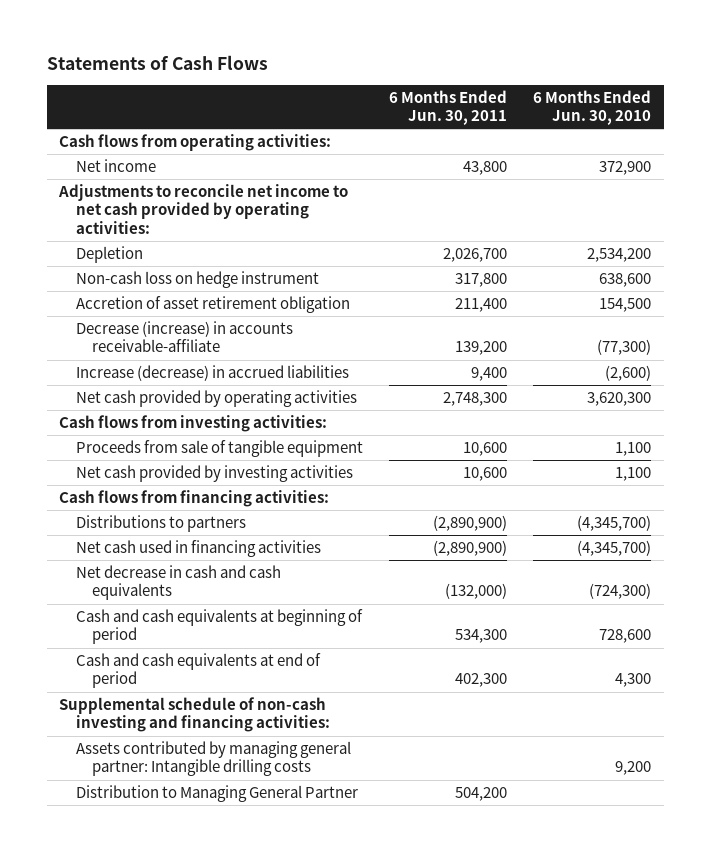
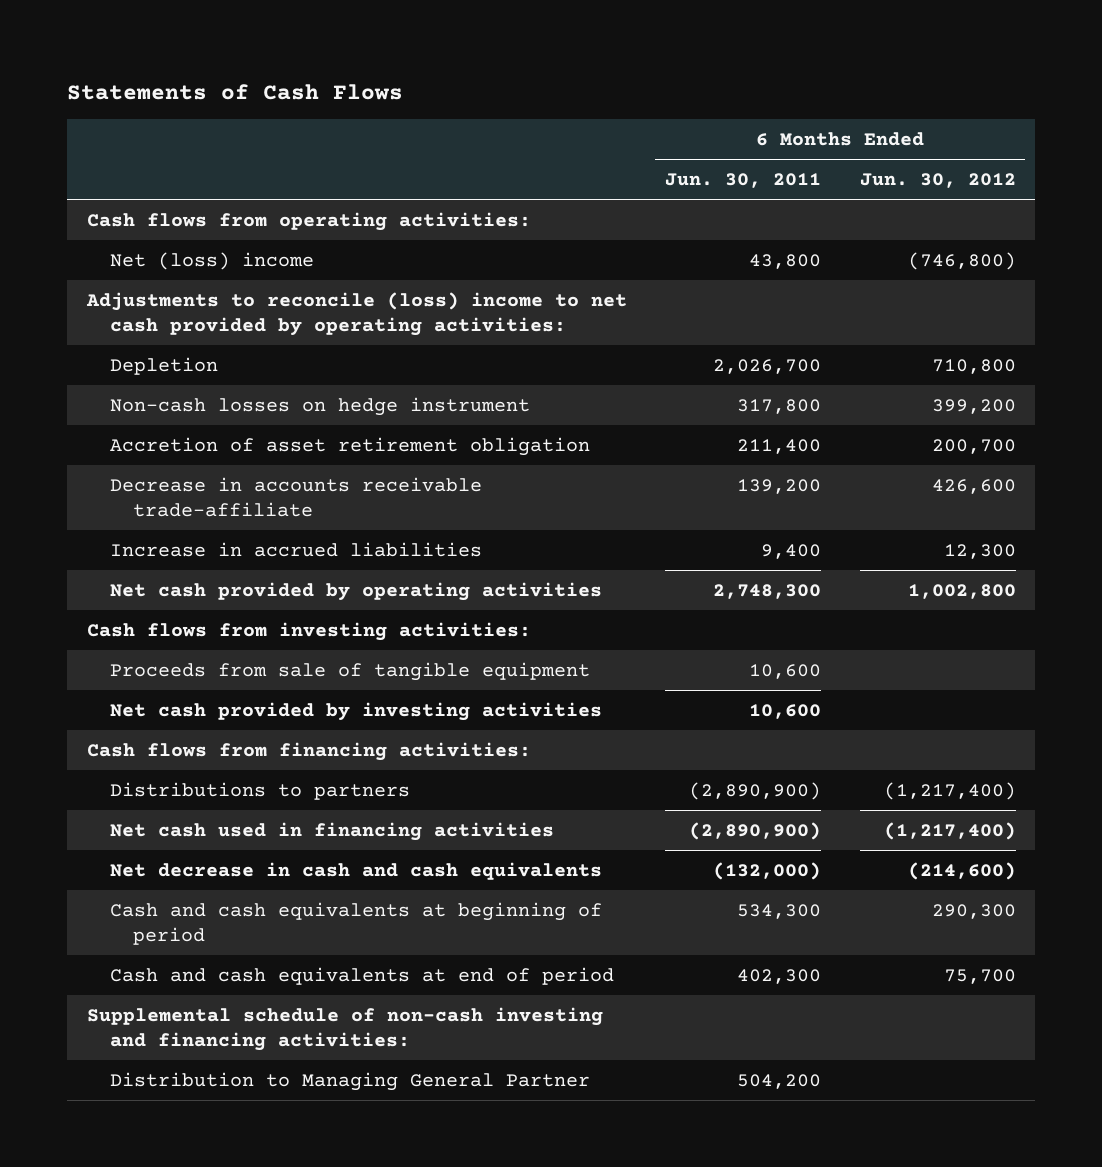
[532,89,651,126] 6 Months Ended Jun. 30, 2010 -> none
none -> [859,173,1016,189] Jun. 30, 2012
[75,159,156,173] Net income -> [109,252,314,271] Net (loss) income
[58,184,349,234] Adjustments to reconcile net income to net cash provided by operating activities: -> [85,292,627,337] Adjustments to reconcile (loss) income to net cash provided by operating activities:
[75,271,319,289] Non-cash loss on hedge instrument -> [109,397,530,417] Non-cash losses on hedge instrument
[75,321,293,353] Decrease (increase) in accounts receivable-affiliate -> [109,477,482,518] Decrease in accounts receivable trade-affiliate
[75,365,349,382] Increase (decrease) in accrued liabilities -> [109,542,482,558] Increase in accrued liabilities
[75,741,351,777] Assets contributed by managing general partner: Intangible drilling costs -> none

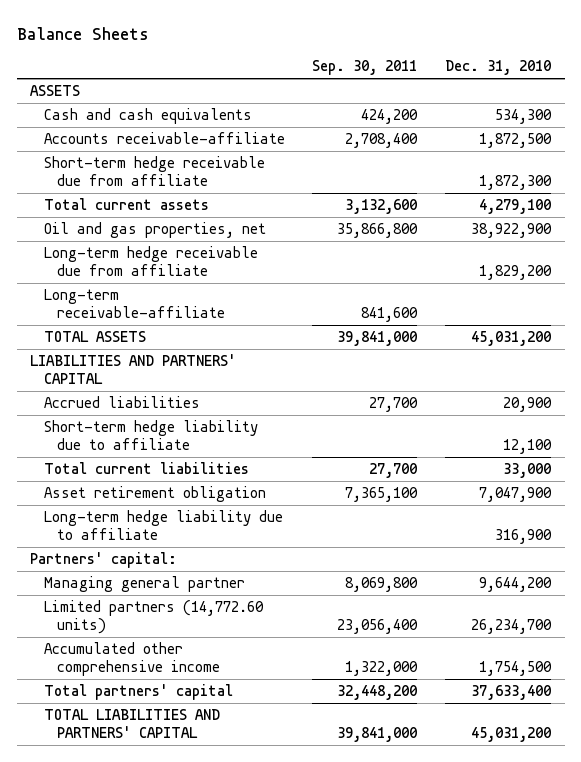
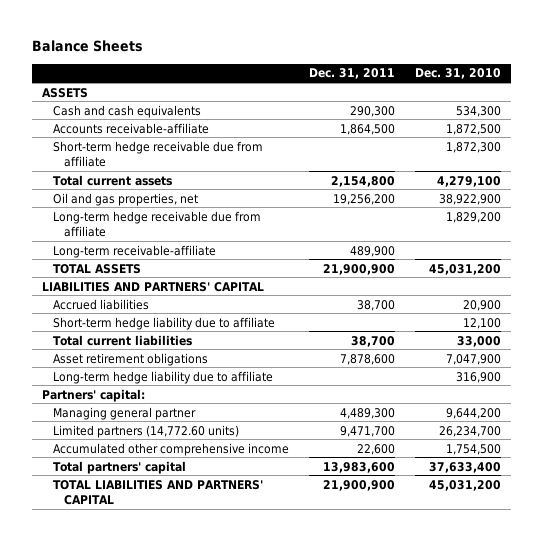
[312,60,418,76] Sep. 30, 2011 -> none
none -> [309,68,396,80] Dec. 31, 2011
[43,485,266,502] Asset retirement obligation -> [53,352,209,366] Asset retirement obligations

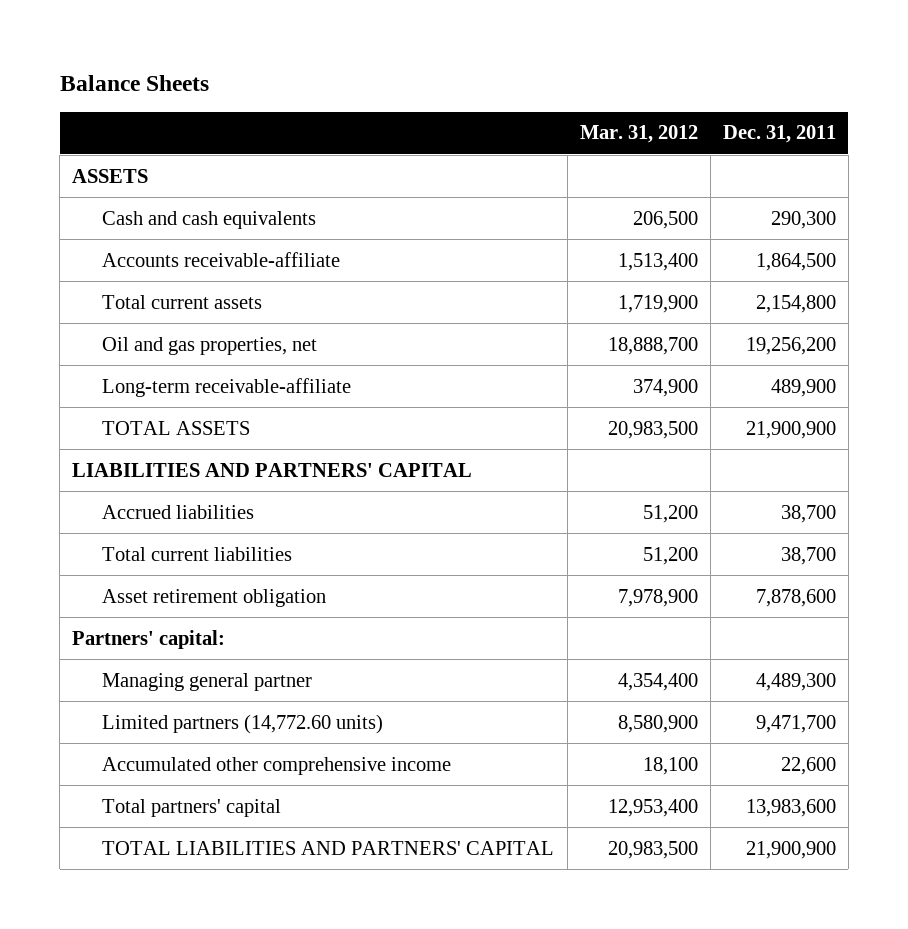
[414,68,501,80] Dec. 31, 2010 -> none
none -> [579,125,698,144] Mar. 31, 2012
[53,140,264,167] Short-term hedge receivable due from affiliate -> none
[53,210,262,237] Long-term hedge receivable due from affiliate -> none
[53,316,276,330] Short-term hedge liability due to affiliate -> none
[53,370,274,384] Long-term hedge liability due to affiliate -> none
[53,352,209,366] Asset retirement obligations -> [102,588,327,607] Asset retirement obligation

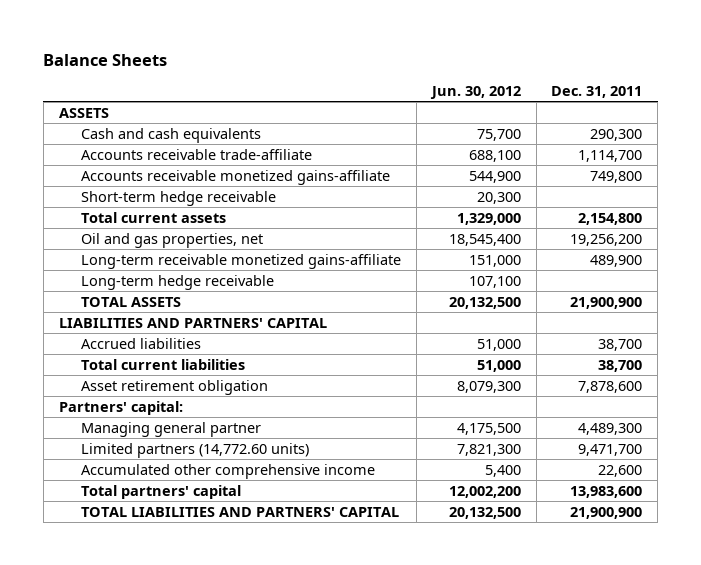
[579,125,698,144] Mar. 31, 2012 -> none
none -> [429,85,521,99] Jun. 30, 2012
[102,251,341,267] Accounts receivable-affiliate -> [80,148,312,160] Accounts receivable trade-affiliate
[755,252,836,271] 1,864,500 -> [578,149,643,162] 1,114,700
none -> [80,169,390,185] Accounts receivable monetized gains-affiliate
none -> [80,190,276,206] Short-term hedge receivable
[102,377,352,397] Long-term receivable-affiliate -> [80,253,401,269] Long-term receivable monetized gains-affiliate
none -> [80,274,274,290] Long-term hedge receivable

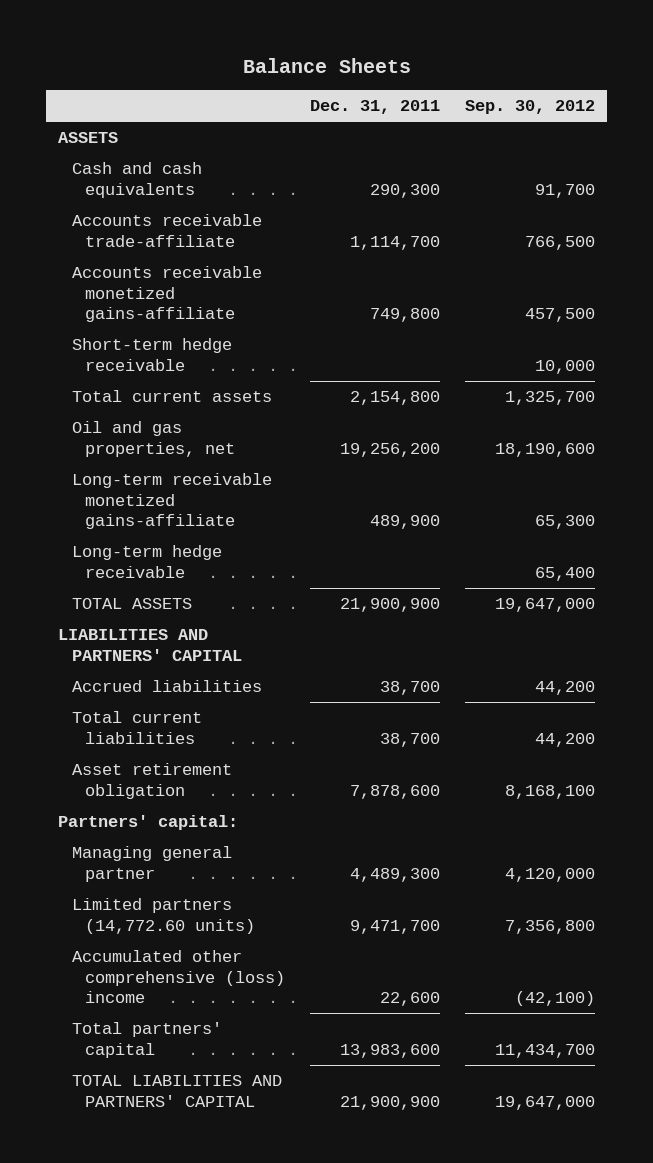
[429,85,521,99] Jun. 30, 2012 -> none
none -> [464,100,595,115] Sep. 30, 2012
[80,463,375,479] Accumulated other comprehensive income -> [71,950,286,1003] Accumulated other comprehensive (loss) income

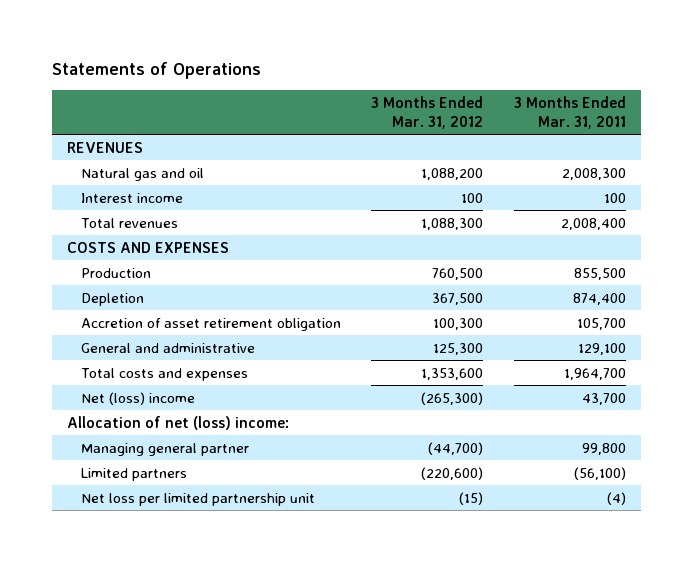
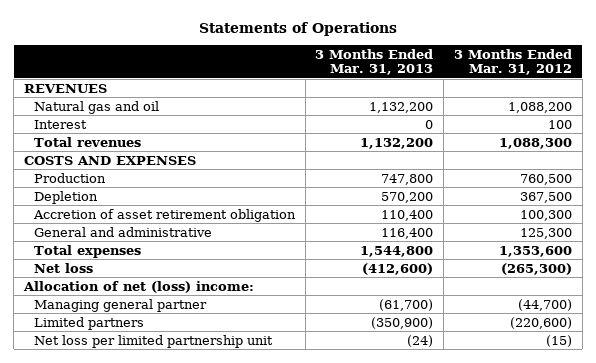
[513,96,626,129] 3 Months Ended Mar. 31, 2011 -> none
none -> [315,48,434,76] 3 Months Ended Mar. 31, 2013
[80,192,183,203] Interest income -> [33,119,87,129] Interest
[80,367,248,381] Total costs and expenses -> [33,244,141,258] Total expenses
[80,391,195,405] Net (loss) income -> [33,262,93,273] Net loss

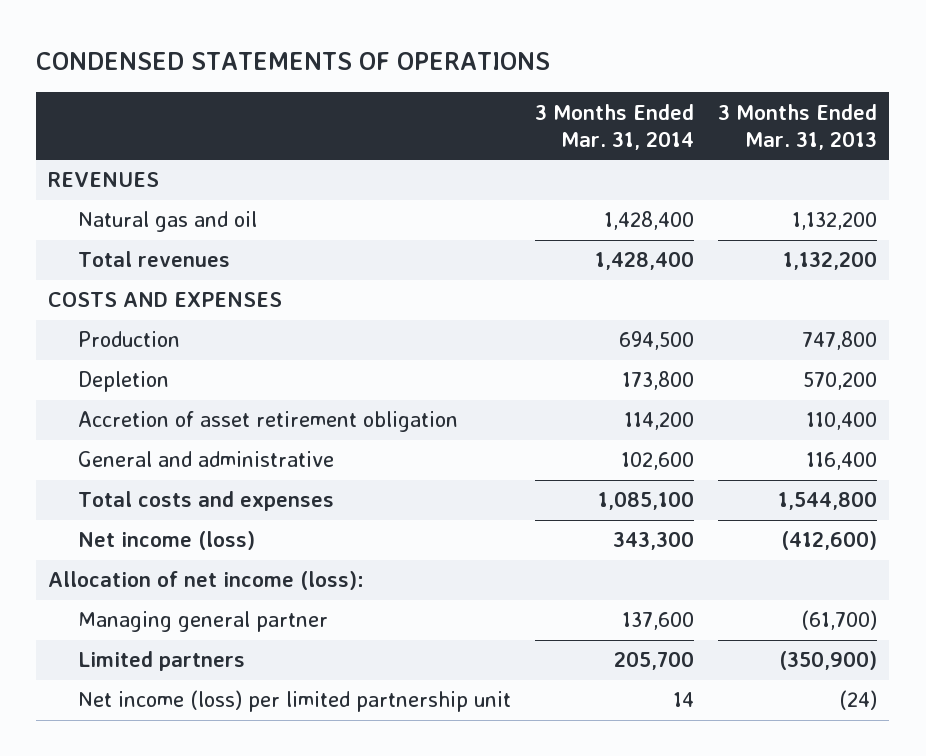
[199,22,398,37] Statements of Operations -> [36,52,551,71] CONDENSED STATEMENTS OF OPERATIONS
[454,48,573,76] 3 Months Ended Mar. 31, 2012 -> none
none -> [535,103,695,150] 3 Months Ended Mar. 31, 2014
[33,119,87,129] Interest -> none
[33,244,141,258] Total expenses -> [77,491,334,512] Total costs and expenses
[33,262,93,273] Net loss -> [77,531,255,551] Net income (loss)
[23,280,255,293] Allocation of net (loss) income: -> [48,571,365,591] Allocation of net income (loss):
[33,334,273,348] Net loss per limited partnership unit -> [77,690,511,713] Net income (loss) per limited partnership unit

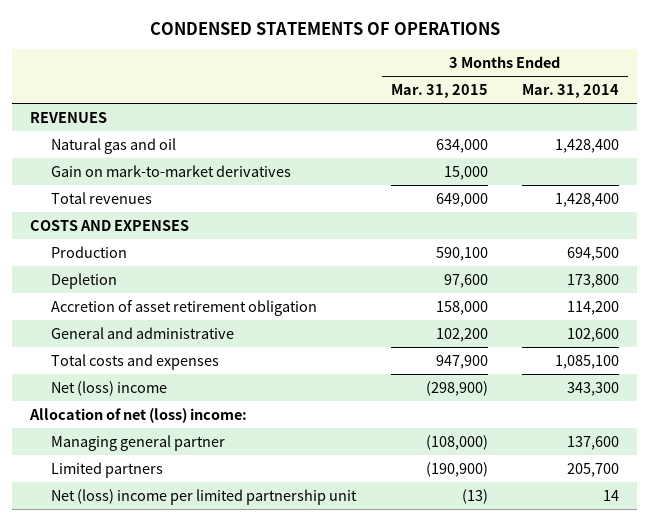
[718,103,878,150] 3 Months Ended Mar. 31, 2013 -> none
none -> [390,83,488,98] Mar. 31, 2015
none -> [50,164,291,177] Gain on mark-to-market derivatives
[77,531,255,551] Net income (loss) -> [50,380,167,396] Net (loss) income
[48,571,365,591] Allocation of net income (loss): -> [28,407,247,423] Allocation of net (loss) income:
[77,690,511,713] Net income (loss) per limited partnership unit -> [50,488,357,505] Net (loss) income per limited partnership unit

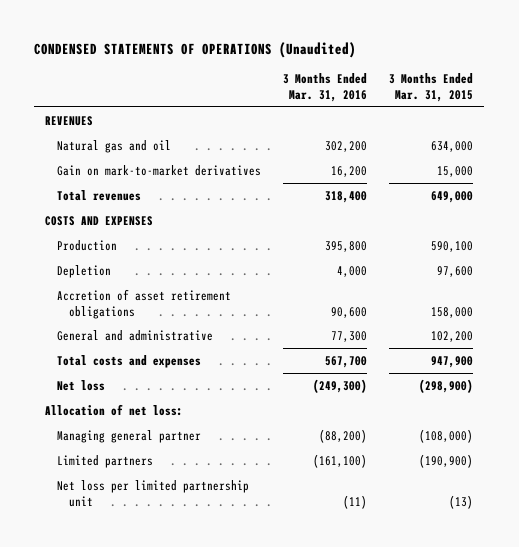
[149,21,500,35] CONDENSED STATEMENTS OF OPERATIONS -> [34,41,357,58] CONDENSED STATEMENTS OF OPERATIONS (Unaudited)
[522,83,620,98] Mar. 31, 2014 -> none
none -> [283,72,368,102] 3 Months Ended Mar. 31, 2016
[50,299,317,316] Accretion of asset retirement obligation -> [57,288,232,319] Accretion of asset retirement obligations
[50,380,167,396] Net (loss) income -> [57,379,106,391] Net loss
[28,407,247,423] Allocation of net (loss) income: -> [45,403,184,416] Allocation of net loss:
[50,488,357,505] Net (loss) income per limited partnership unit -> [57,479,250,507] Net loss per limited partnership unit

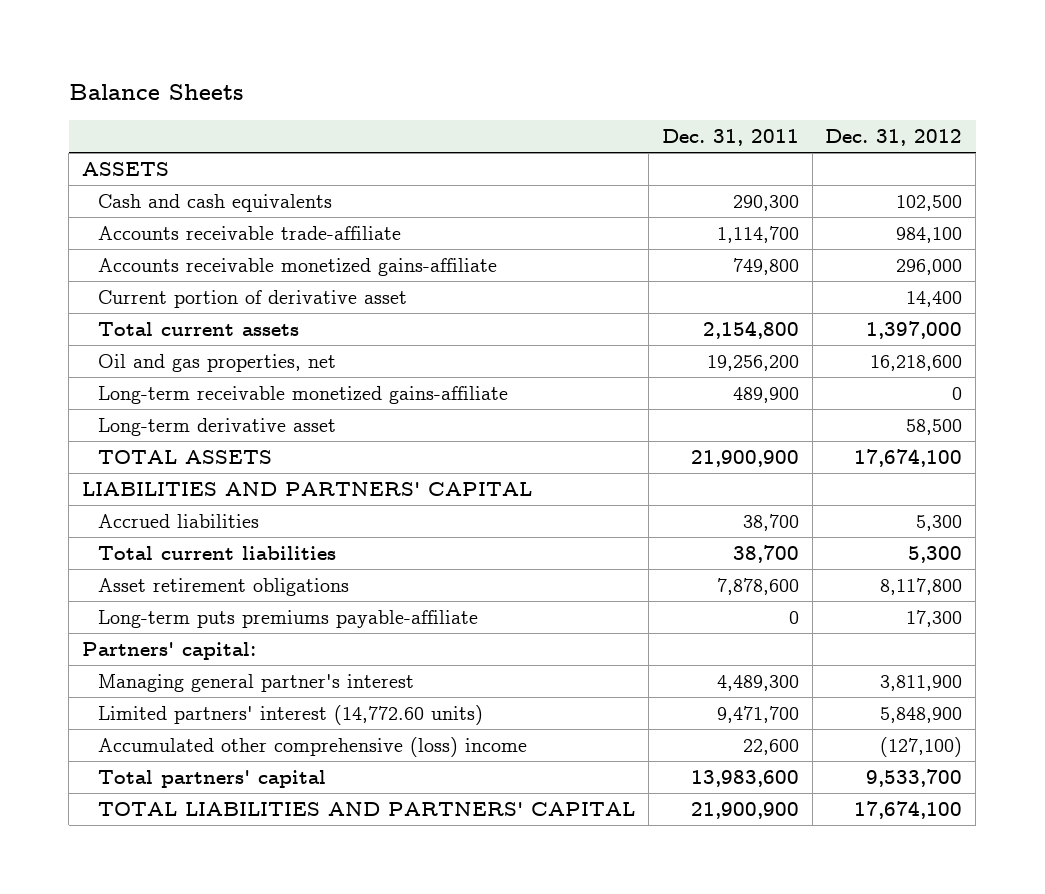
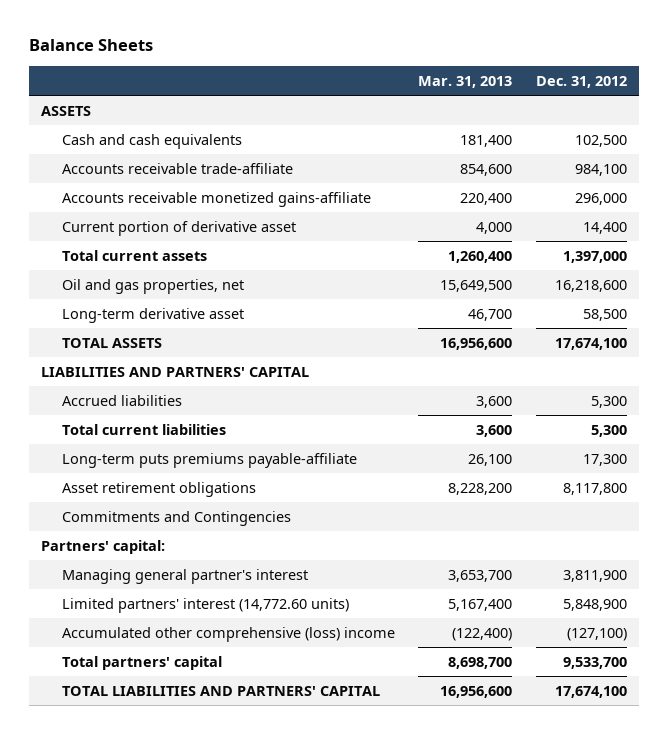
[661,129,799,147] Dec. 31, 2011 -> none
none -> [418,75,513,88] Mar. 31, 2013
[98,385,509,404] Long-term receivable monetized gains-affiliate -> none
[98,577,350,596] Asset retirement obligations -> [61,481,256,497] Asset retirement obligations
none -> [61,510,291,526] Commitments and Contingencies

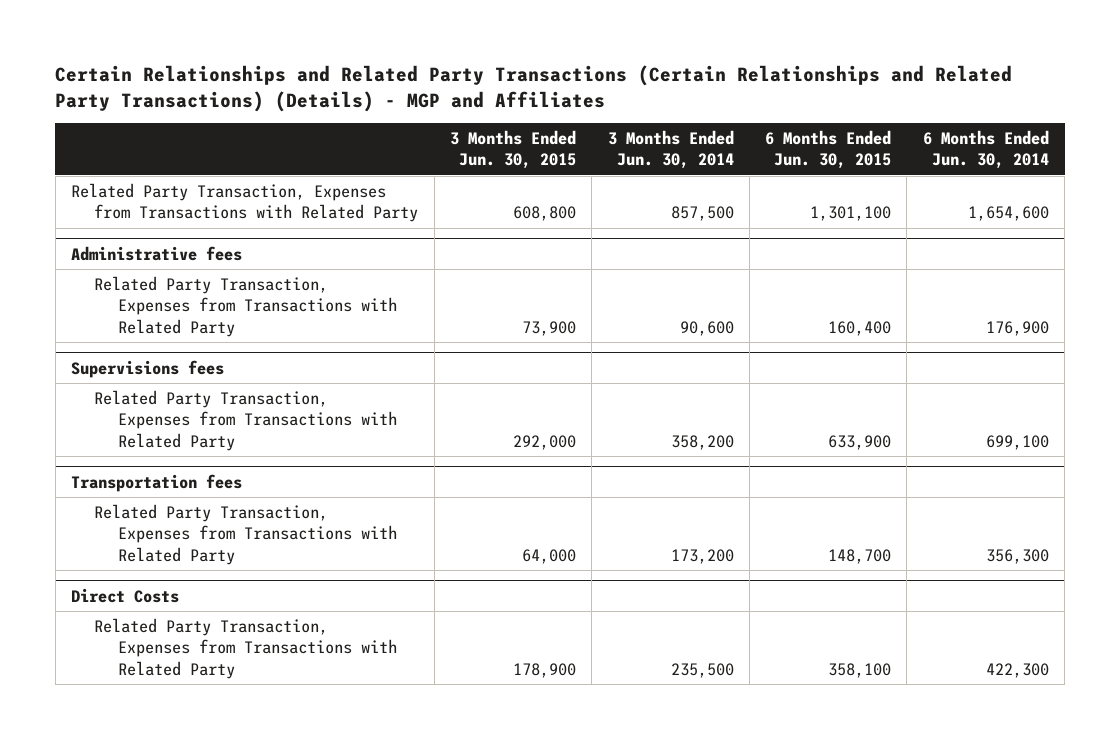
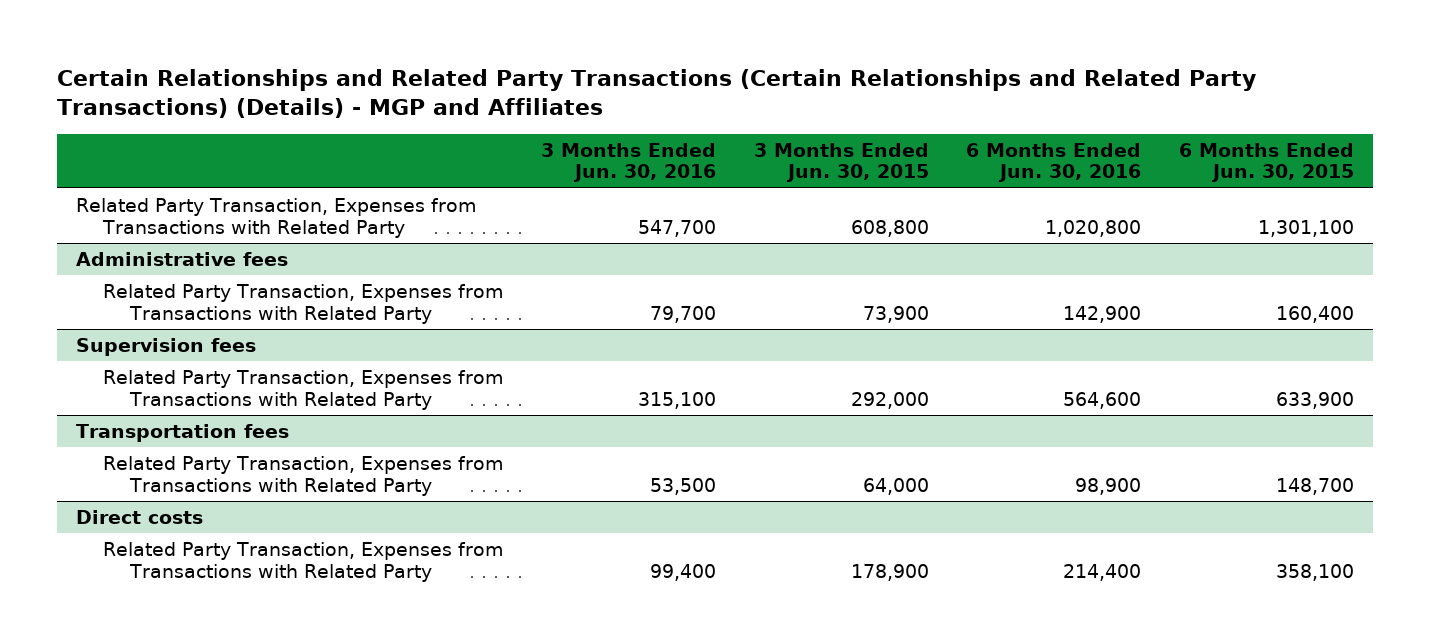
[607,129,734,170] 3 Months Ended Jun. 30, 2014 -> none
[922,129,1049,170] 6 Months Ended Jun. 30, 2014 -> none
none -> [541,142,717,183] 3 Months Ended Jun. 30, 2016
none -> [966,142,1142,183] 6 Months Ended Jun. 30, 2016
[71,359,225,378] Supervisions fees -> [75,337,256,356] Supervision fees
[71,587,180,603] Direct Costs -> [75,509,203,524] Direct costs

